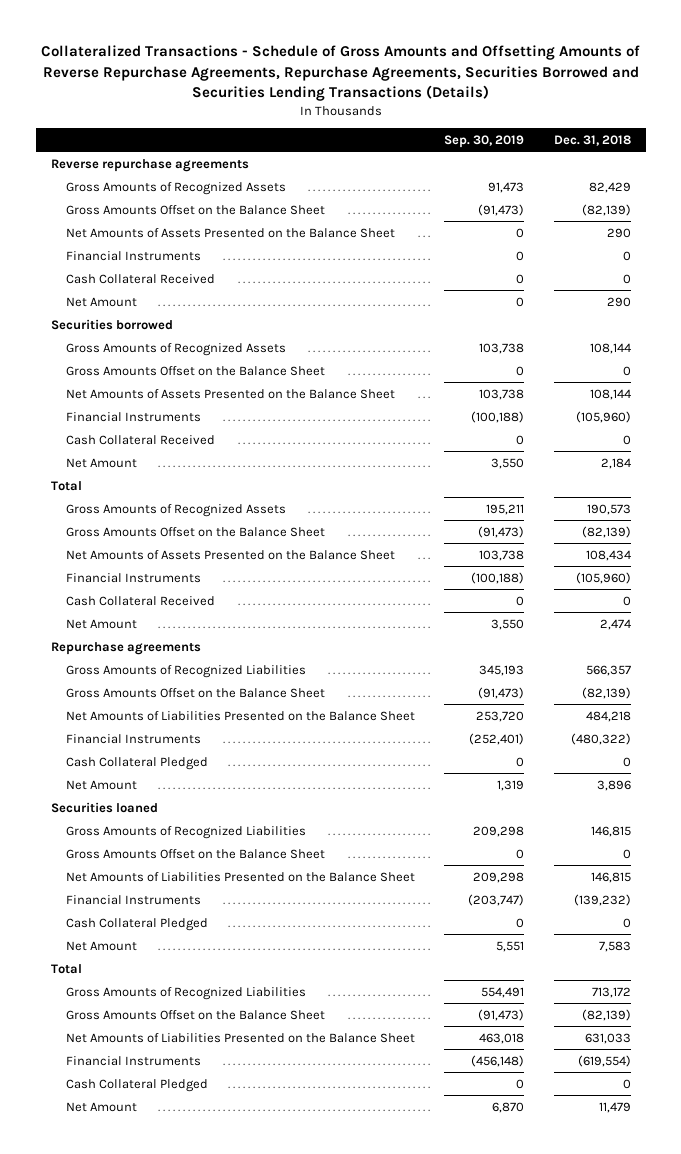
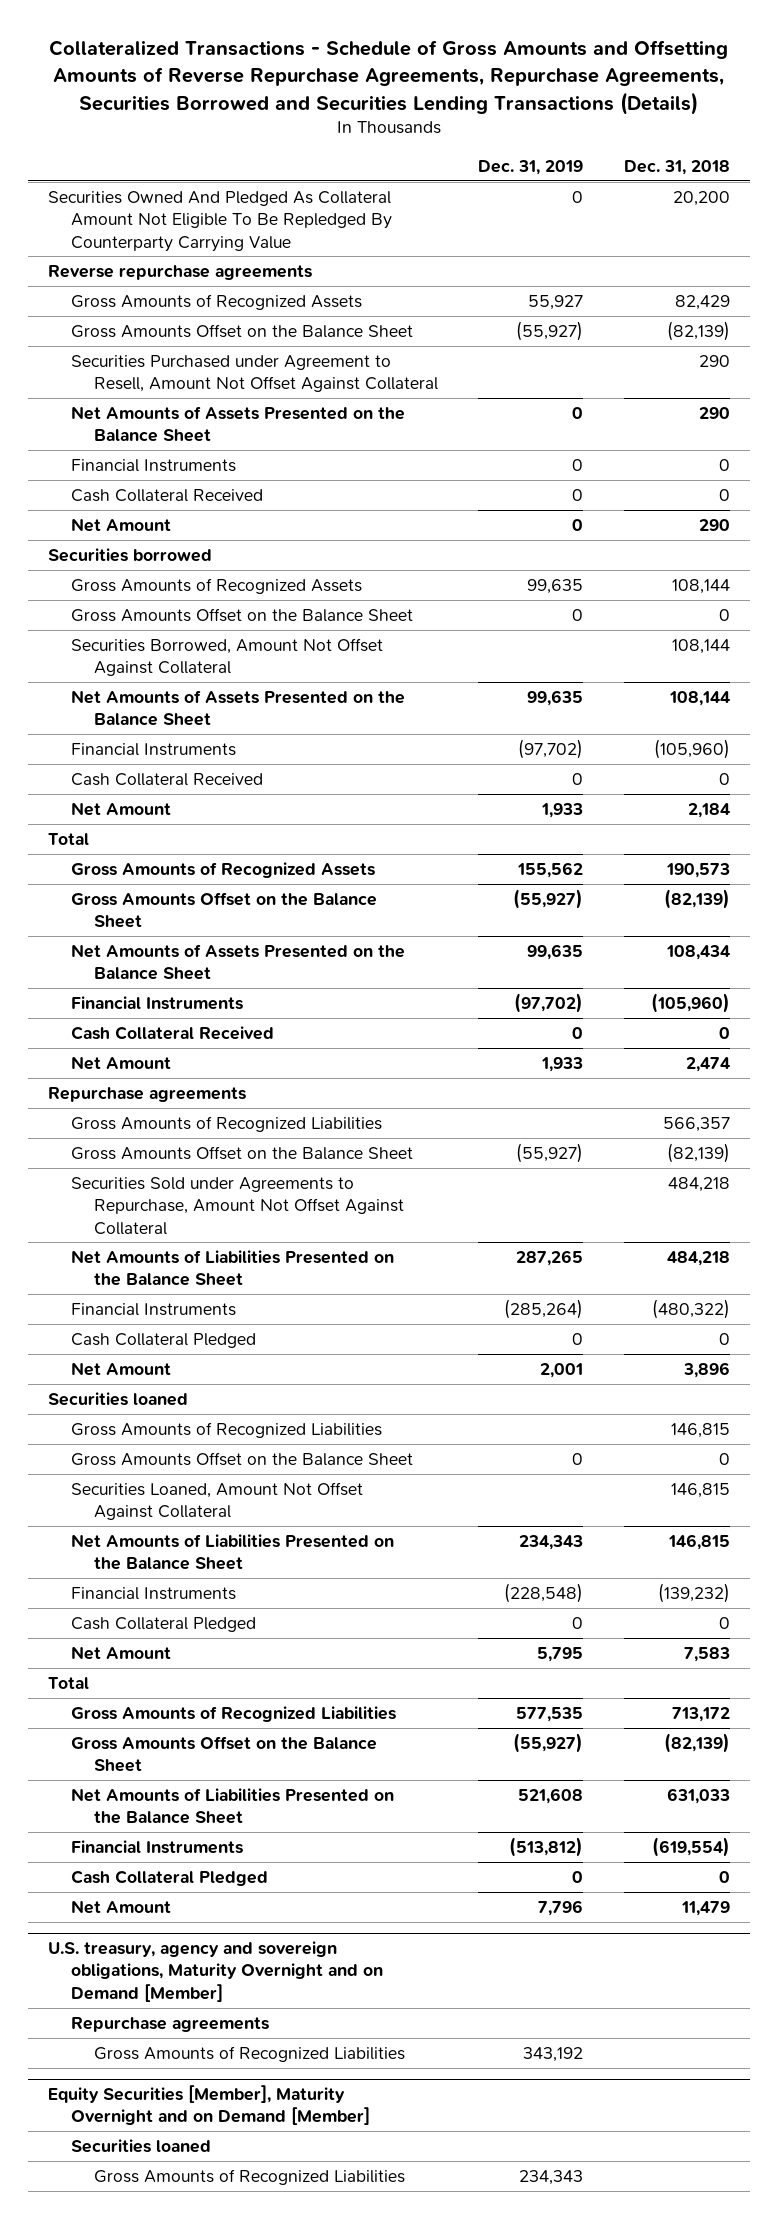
[444,134,525,148] Sep. 30, 2019 -> none
none -> [478,159,584,175] Dec. 31, 2019
none -> [48,190,393,252] Securities Owned And Pledged As Collateral Amount Not Eligible To Be Repledged By Counterparty Carrying Value
none -> [71,354,439,393] Securities Purchased under Agreement to Resell, Amount Not Offset Against Collateral
none -> [71,637,384,677] Securities Borrowed, Amount Not Offset Against Collateral
none -> [71,1176,405,1235] Securities Sold under Agreements to Repurchase, Amount Not Offset Against Collateral
none -> [71,1481,364,1521] Securities Loaned, Amount Not Offset Against Collateral
none -> [48,1941,384,2002] U.S. treasury, agency and sovereign obligations, Maturity Overnight and on Demand [Member]
none -> [71,2016,270,2032] Repurchase agreements
none -> [94,2045,406,2062] Gross Amounts of Recognized Liabilities
none -> [48,2085,371,2126] Equity Securities [Member], Maturity Overnight and on Demand [Member]
none -> [71,2138,212,2153] Securities loaned
none -> [94,2168,406,2185] Gross Amounts of Recognized Liabilities

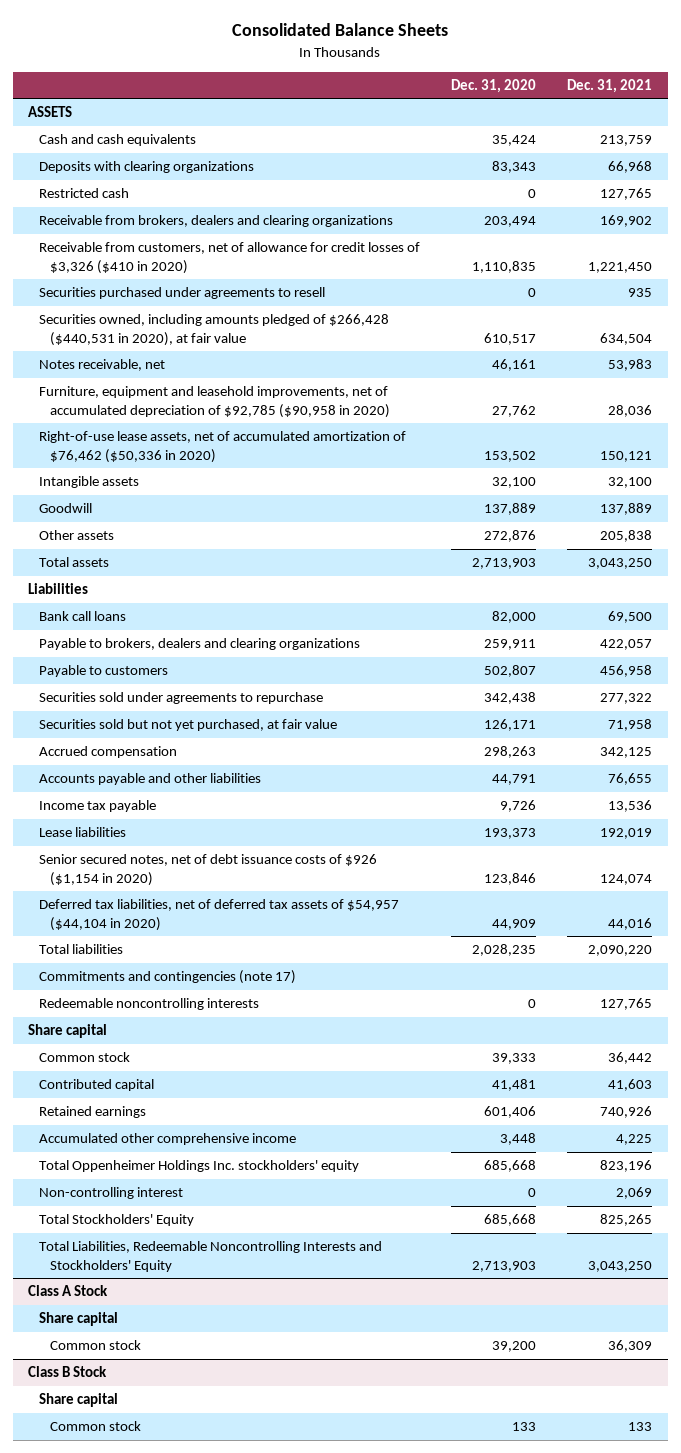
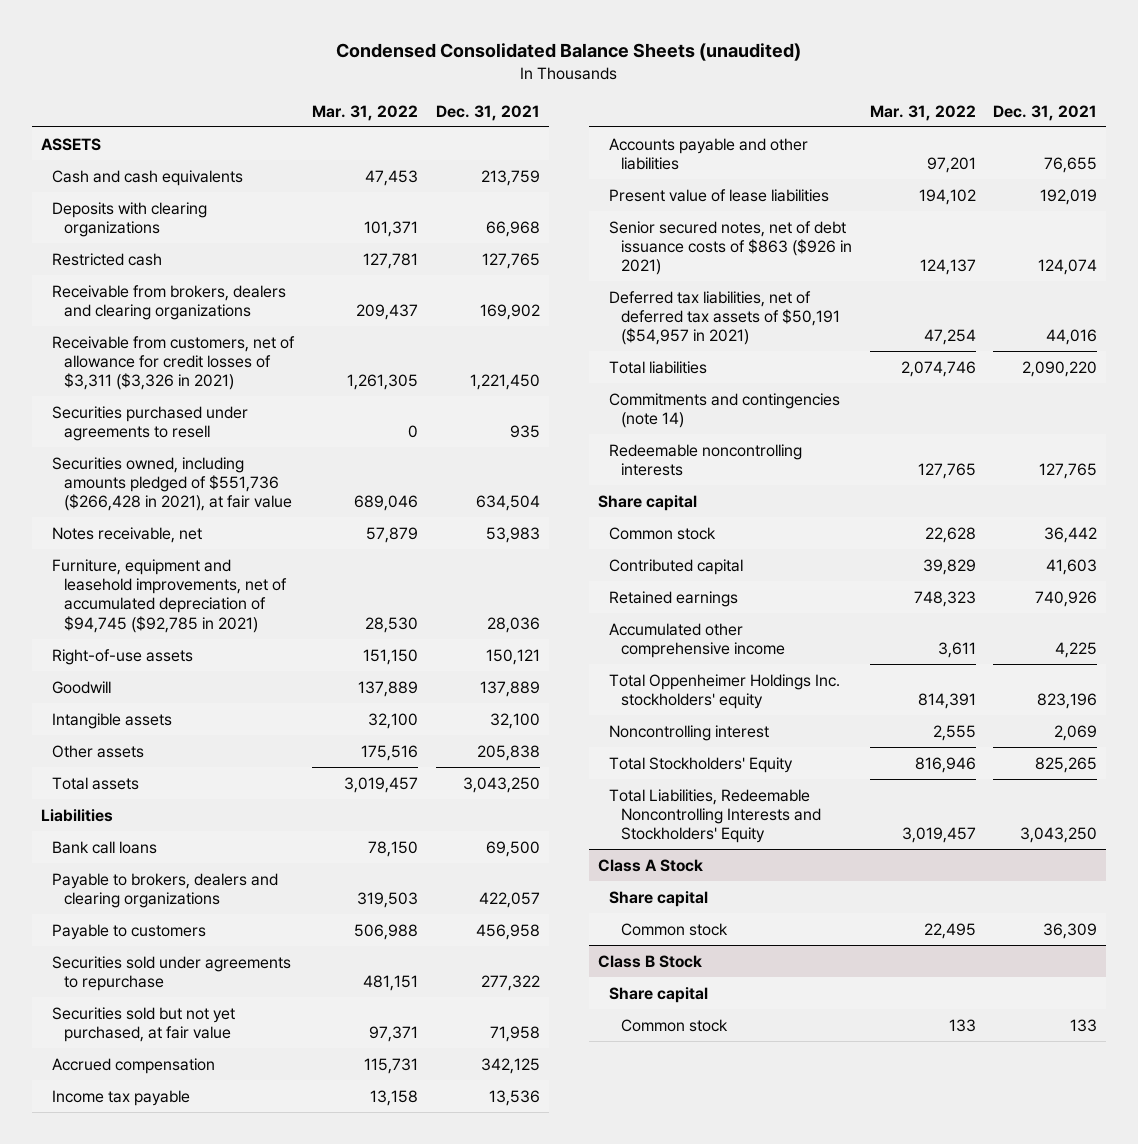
[232,23,449,37] Consolidated Balance Sheets -> [336,43,802,62] Condensed Consolidated Balance Sheets (unaudited)
[451,78,537,93] Dec. 31, 2020 -> none
none -> [312,104,419,121] Mar. 31, 2022
[39,242,421,274] Receivable from customers, net of allowance for credit losses of $3,326 ($410 in 2020) -> [52,335,296,391] Receivable from customers, net of allowance for credit losses of $3,311 ($3,326 in 2021)
[39,314,390,346] Securities owned, including amounts pledged of $266,428 ($440,531 in 2020), at fair value -> [52,456,292,512] Securities owned, including amounts pledged of $551,736 ($266,428 in 2021), at fair value
[39,386,391,418] Furniture, equipment and leasehold improvements, net of accumulated depreciation of $92,785 ($90,958 in 2020) -> [52,558,287,633] Furniture, equipment and leasehold improvements, net of accumulated depreciation of $94,745 ($92,785 in 2021)
[39,431,407,463] Right-of-use lease assets, net of accumulated amortization of $76,462 ($50,336 in 2020) -> [52,648,194,665] Right-of-use assets
[39,476,140,489] Intangible assets -> [52,712,173,729] Intangible assets
[39,773,262,786] Accounts payable and other liabilities -> [609,137,809,170] Accounts payable and other liabilities
[39,827,127,838] Lease liabilities -> [609,188,830,202] Present value of lease liabilities
[39,854,378,886] Senior secured notes, net of debt issuance costs of $926 ($1,154 in 2020) -> [609,220,852,276] Senior secured notes, net of debt issuance costs of $863 ($926 in 2021)
[39,899,400,931] Deferred tax liabilities, net of deferred tax assets of $54,957 ($44,104 in 2020) -> [609,290,840,346] Deferred tax liabilities, net of deferred tax assets of $50,191 ($54,957 in 2021)
[39,970,297,985] Commitments and contingencies (note 17) -> [609,392,841,428] Commitments and contingencies (note 14)
[39,1187,184,1200] Non-controlling interest -> [609,724,770,741] Noncontrolling interest

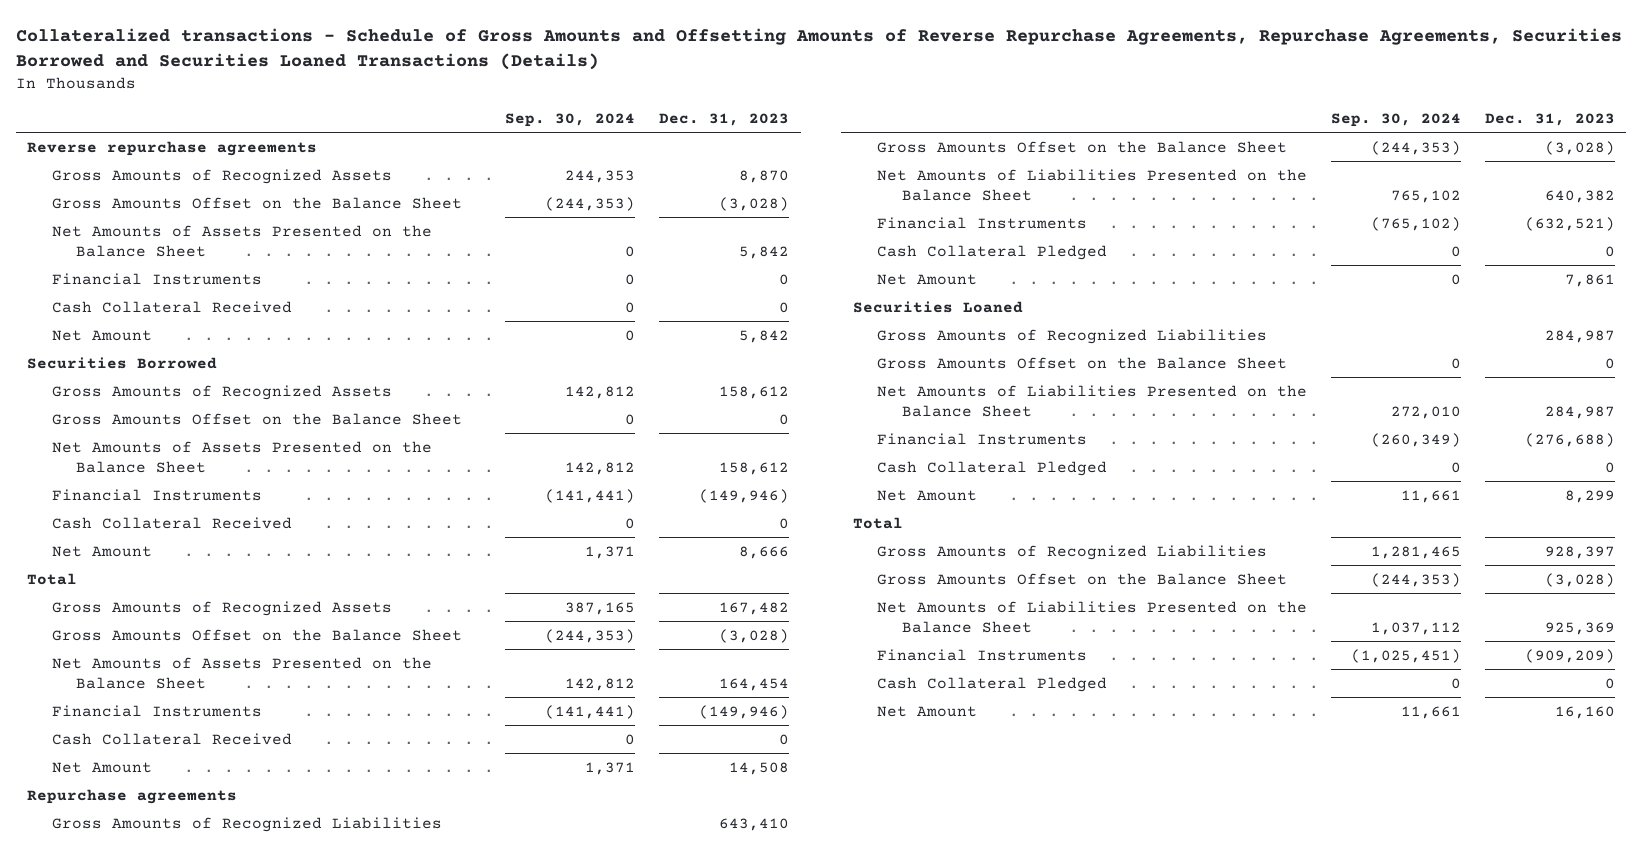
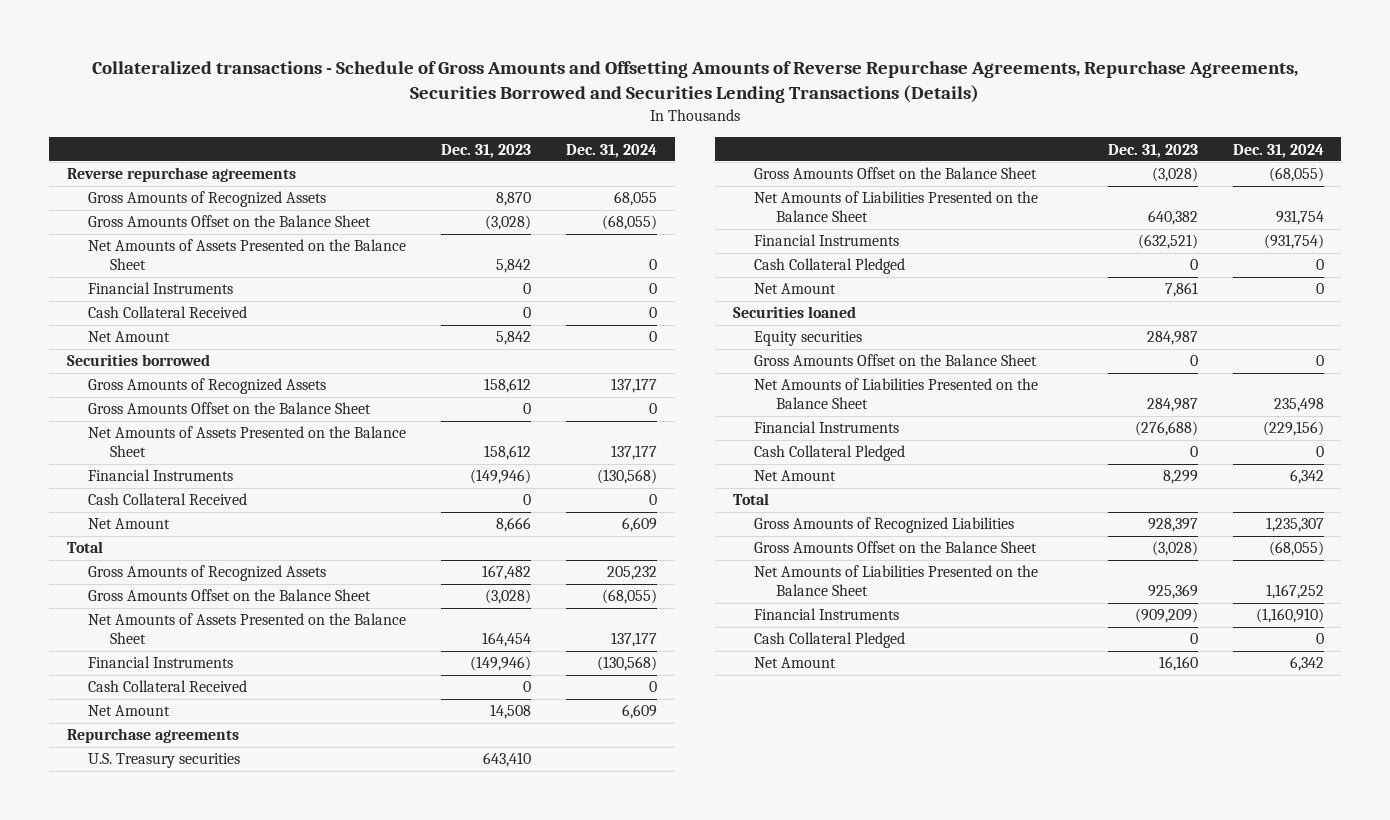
[15,27,1622,70] Collateralized transactions - Schedule of Gross Amounts and Offsetting Amounts of Reverse Repurchase Agreements, Repurchase Agreements, Securities Borrowed and Securities Loaned Transactions (Details) -> [92,61,1299,104] Collateralized transactions - Schedule of Gross Amounts and Offsetting Amounts of Reverse Repurchase Agreements, Repurchase Agreements, Securities Borrowed and Securities Lending Transactions (Details)
[505,112,636,127] Sep. 30, 2024 -> none
none -> [566,143,658,158] Dec. 31, 2024
[27,356,218,369] Securities Borrowed -> [66,354,210,367] Securities borrowed
[51,816,442,832] Gross Amounts of Recognized Liabilities -> [88,753,241,769] U.S. Treasury securities
[852,300,1023,313] Securities Loaned -> [732,306,856,319] Securities loaned
[877,328,1268,344] Gross Amounts of Recognized Liabilities -> [754,331,863,347] Equity securities

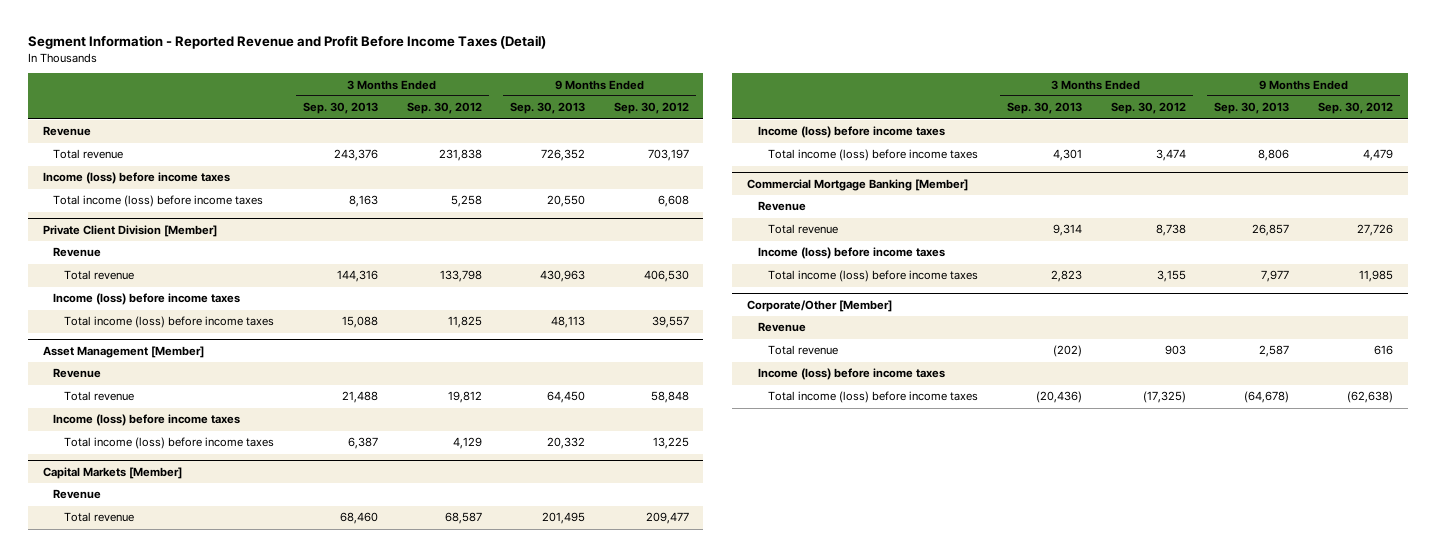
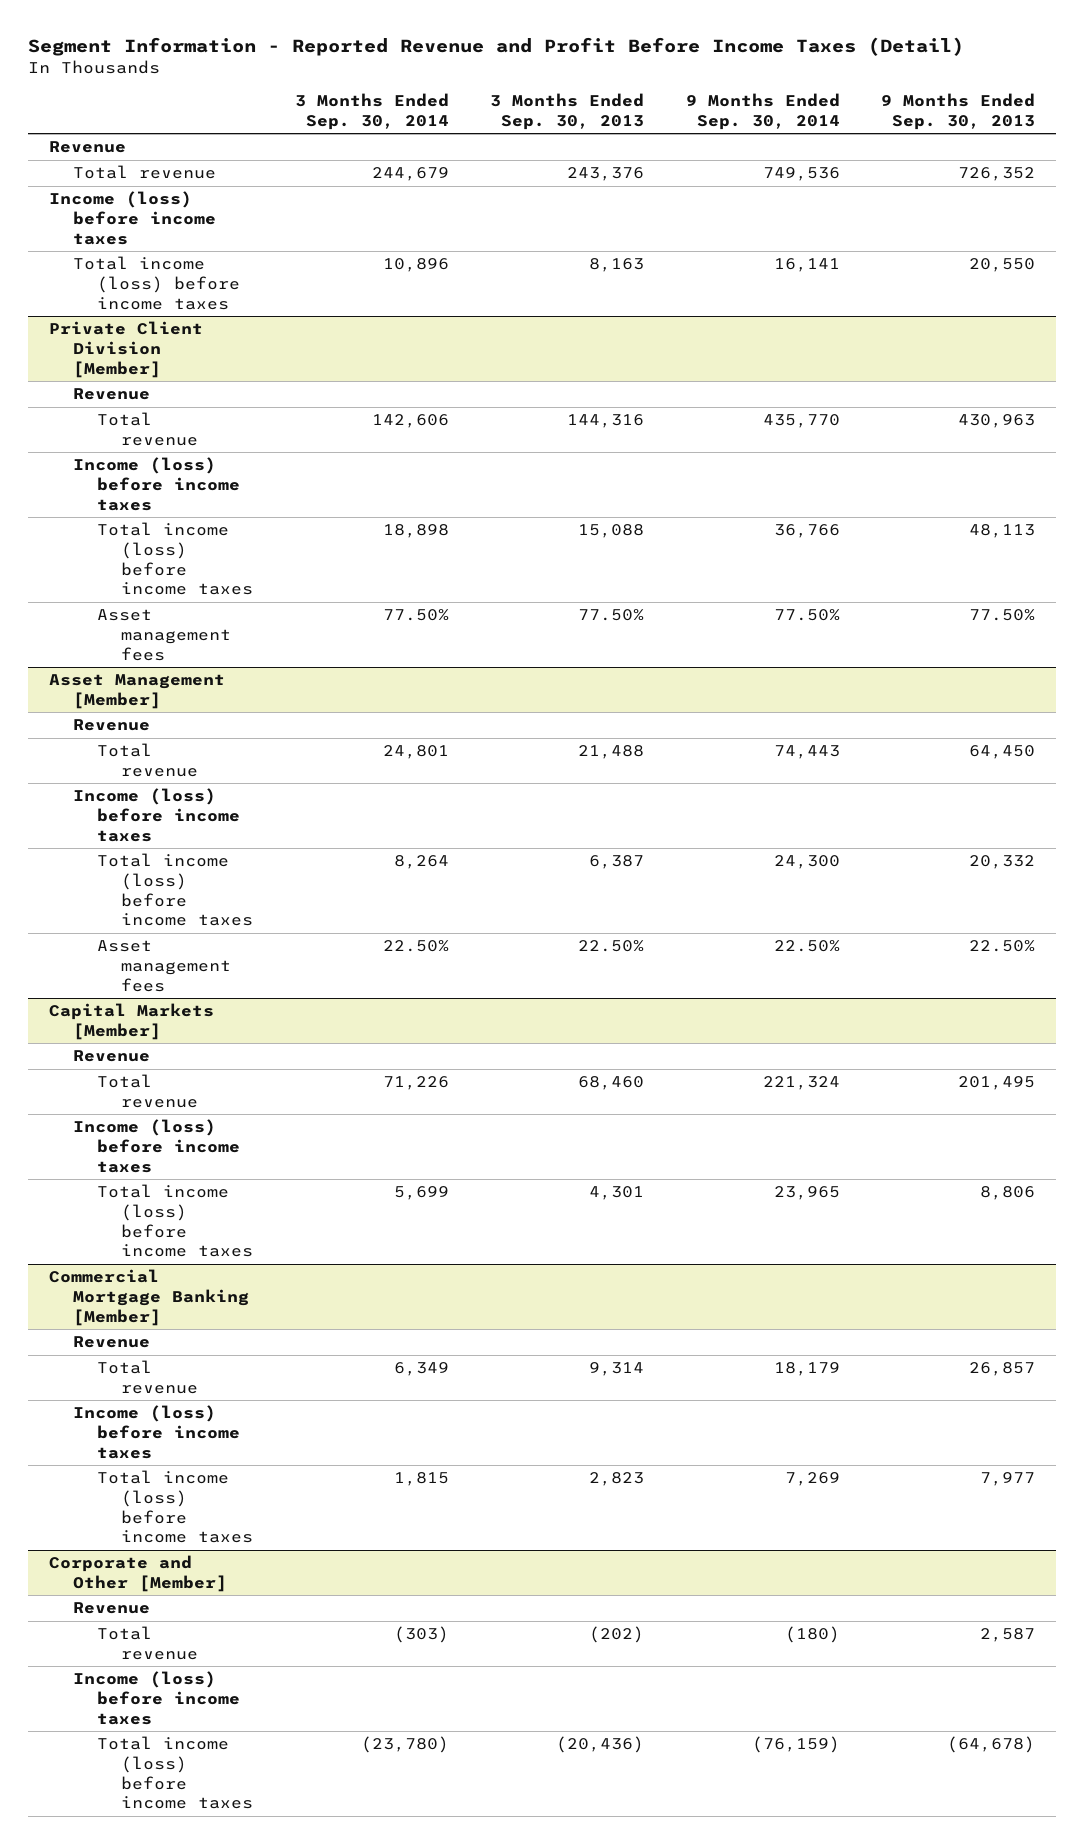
[406,102,482,115] Sep. 30, 2012 -> none
[614,102,690,115] Sep. 30, 2012 -> none
none -> [294,93,449,130] 3 Months Ended Sep. 30, 2014
none -> [685,93,840,130] 9 Months Ended Sep. 30, 2014
none -> [97,609,232,661] Asset management fees
none -> [97,940,232,992] Asset management fees
[746,300,892,313] Corporate/Other [Member] -> [48,1555,228,1592] Corporate and Other [Member]

